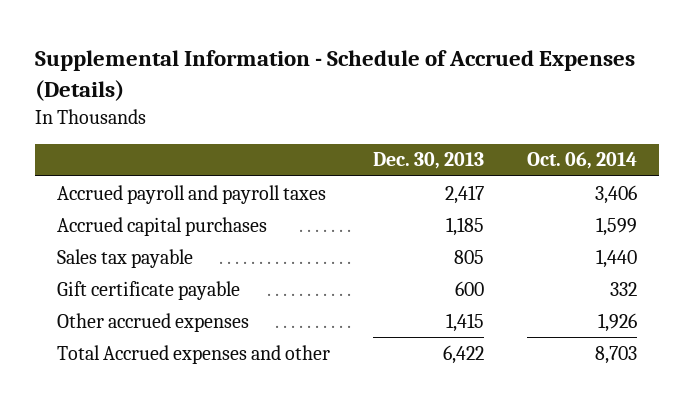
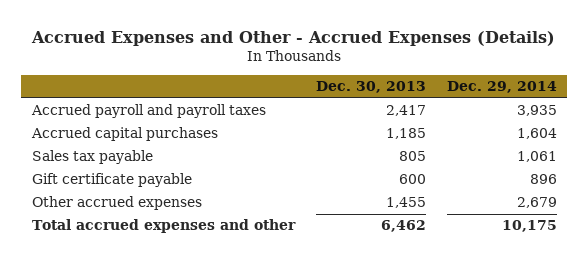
[34,49,635,101] Supplemental Information - Schedule of Accrued Expenses (Details) -> [31,30,556,46] Accrued Expenses and Other - Accrued Expenses (Details)
[527,152,638,170] Oct. 06, 2014 -> none
none -> [446,81,557,94] Dec. 29, 2014
[446,312,485,332] 1,415 -> [385,197,426,209] 1,455
[56,344,330,364] Total Accrued expenses and other -> [31,219,296,234] Total accrued expenses and other
[443,344,485,364] 6,422 -> [380,220,426,233] 6,462

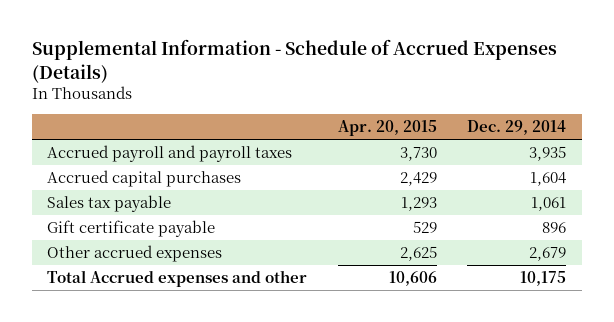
[31,30,556,46] Accrued Expenses and Other - Accrued Expenses (Details) -> [32,39,558,83] Supplemental Information - Schedule of Accrued Expenses (Details)
[315,81,426,94] Dec. 30, 2013 -> none
none -> [337,120,437,137] Apr. 20, 2015
[31,219,296,234] Total accrued expenses and other -> [47,270,308,288] Total Accrued expenses and other

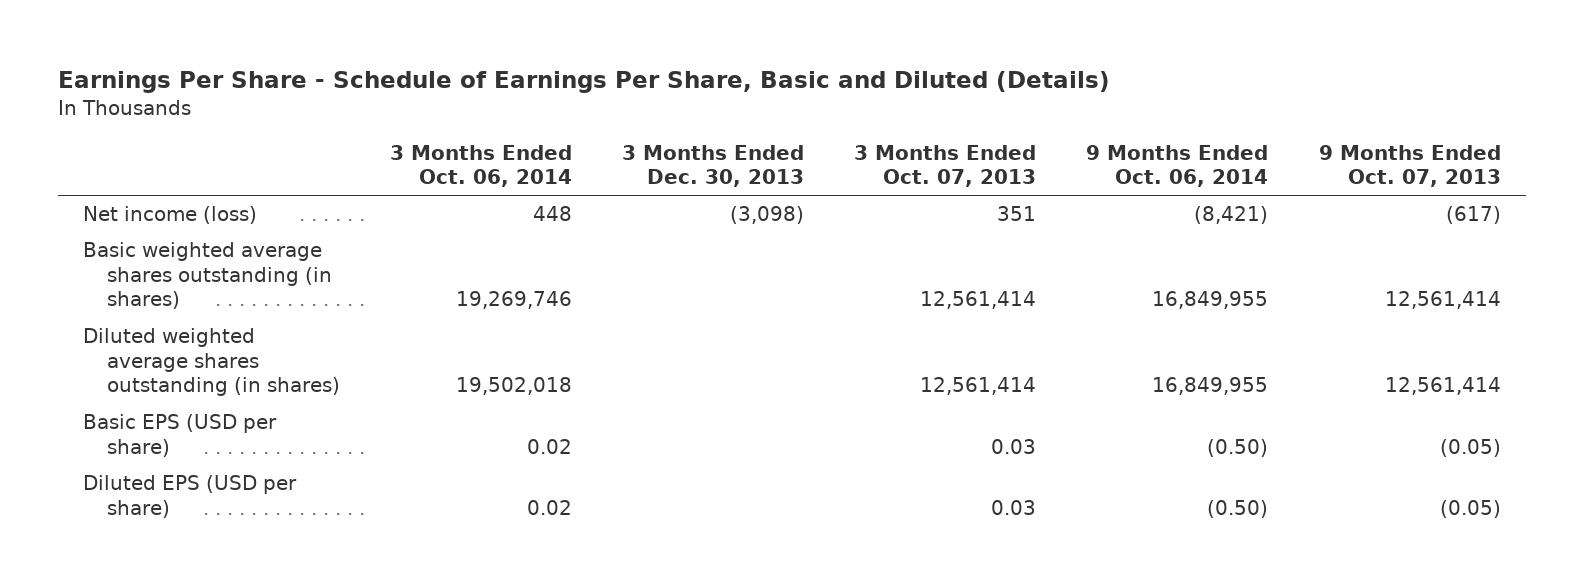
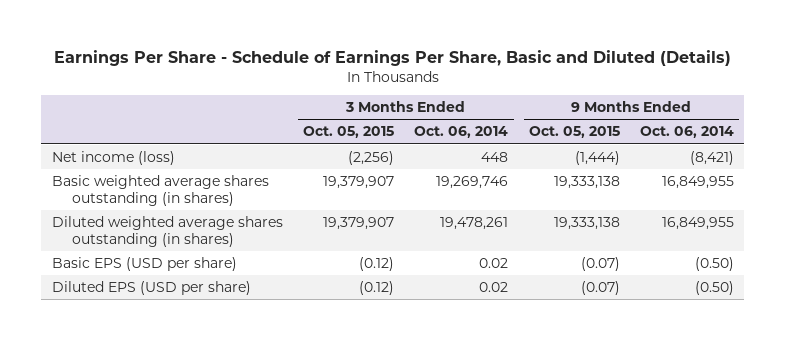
[622,144,805,188] 3 Months Ended Dec. 30, 2013 -> none
[854,144,1037,188] 3 Months Ended Oct. 07, 2013 -> none
[1318,144,1501,188] 9 Months Ended Oct. 07, 2013 -> none
none -> [303,126,395,139] Oct. 05, 2015
none -> [528,126,620,139] Oct. 05, 2015
[456,377,573,396] 19,502,018 -> [440,216,509,230] 19,478,261

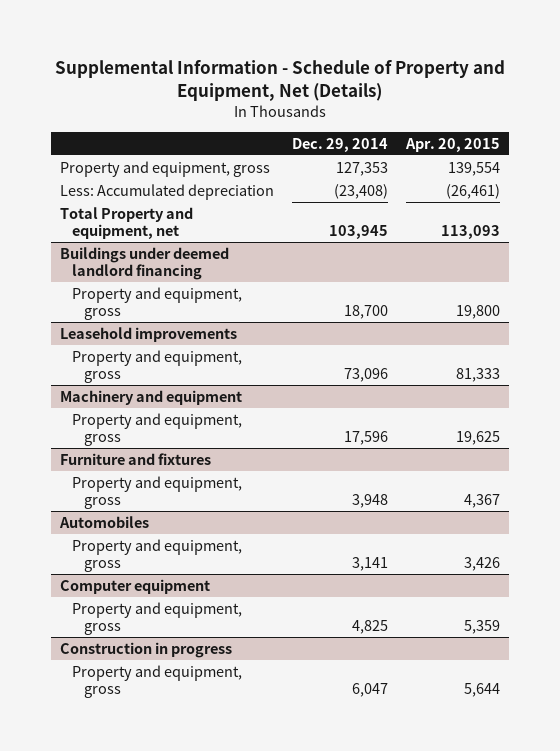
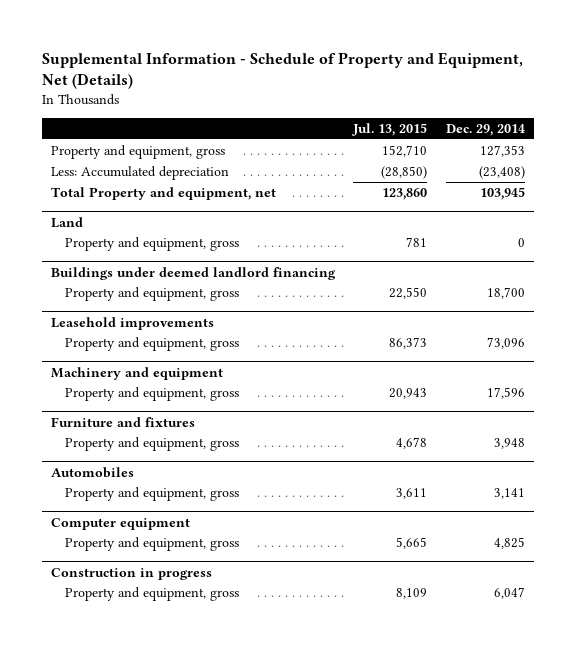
[404,137,500,152] Apr. 20, 2015 -> none
none -> [352,122,428,136] Jul. 13, 2015
none -> [51,216,84,228] Land
none -> [64,236,239,251] Property and equipment, gross

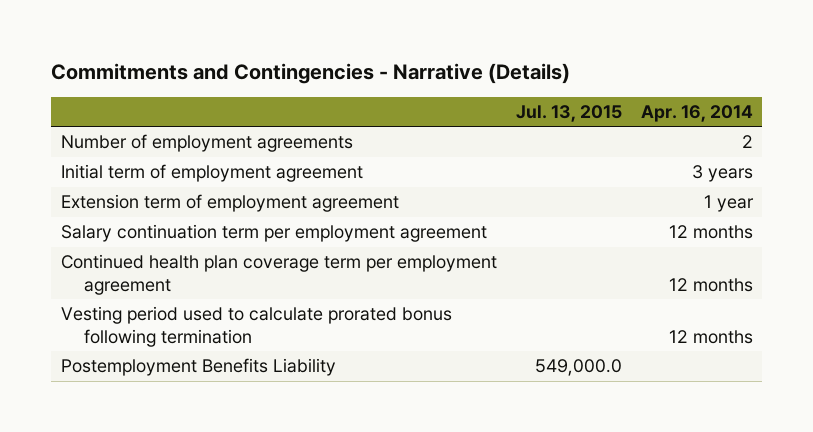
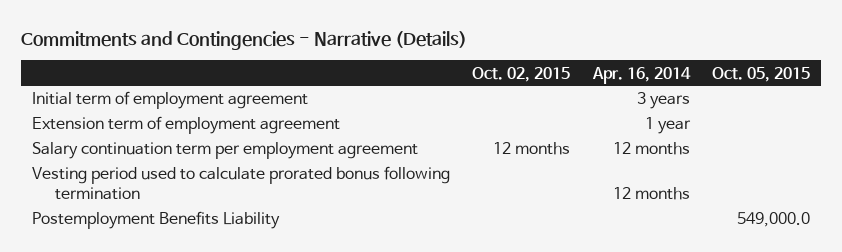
[515,104,622,122] Jul. 13, 2015 -> none
none -> [472,66,571,82] Oct. 02, 2015
none -> [712,66,811,82] Oct. 05, 2015
[60,134,353,153] Number of employment agreements -> none
[60,254,497,296] Continued health plan coverage term per employment agreement -> none

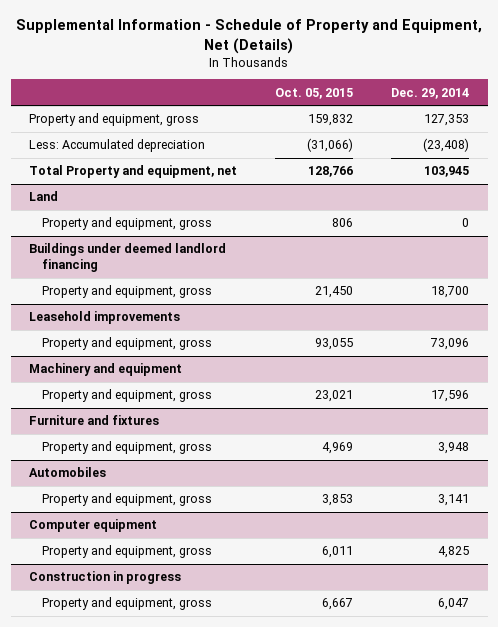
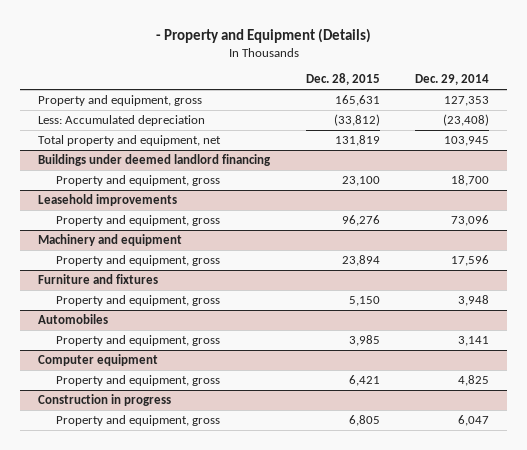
[16,19,483,54] Supplemental Information - Schedule of Property and Equipment, Net (Details) -> [155,27,371,43] - Property and Equipment (Details)
[275,87,354,99] Oct. 05, 2015 -> none
none -> [305,73,380,86] Dec. 28, 2015
[29,191,59,202] Land -> none
[41,217,212,231] Property and equipment, gross -> none
[29,165,238,179] Total Property and equipment, net -> [37,135,221,147] Total property and equipment, net

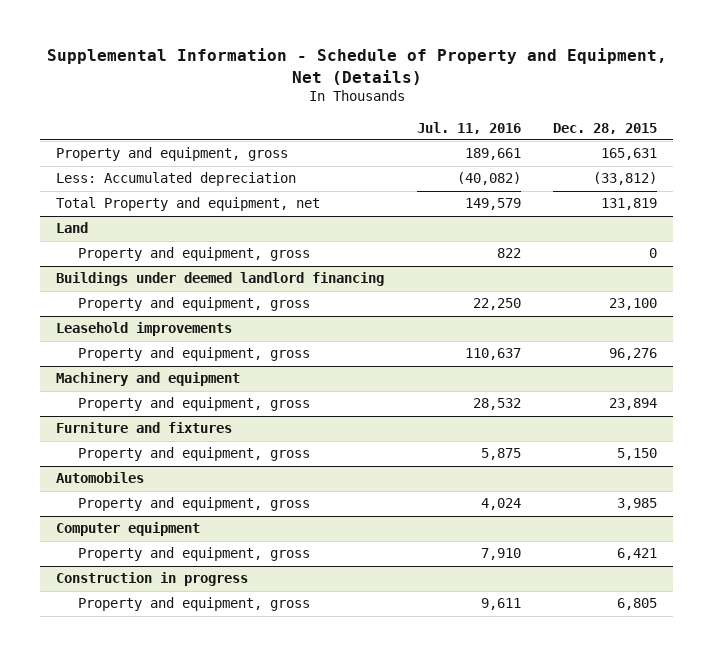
[155,27,371,43] - Property and Equipment (Details) -> [46,48,667,85] Supplemental Information - Schedule of Property and Equipment, Net (Details)
[415,74,490,86] Dec. 29, 2014 -> none
none -> [416,121,521,134] Jul. 11, 2016
[37,135,221,147] Total property and equipment, net -> [56,197,321,212] Total Property and equipment, net
none -> [56,222,89,234] Land
none -> [77,247,310,262] Property and equipment, gross

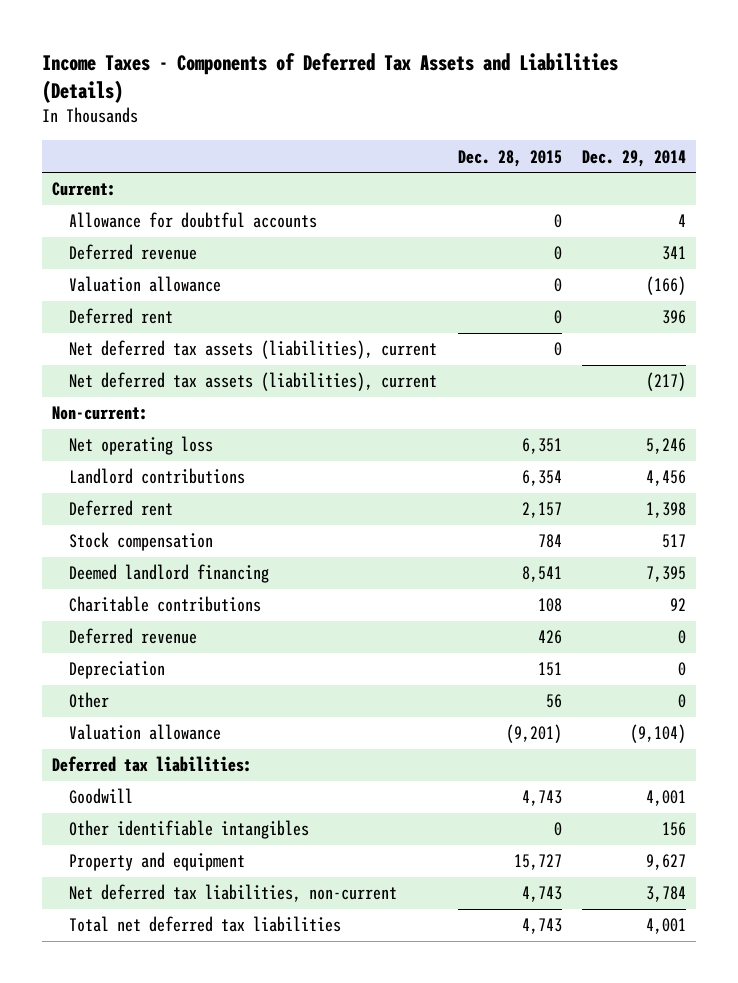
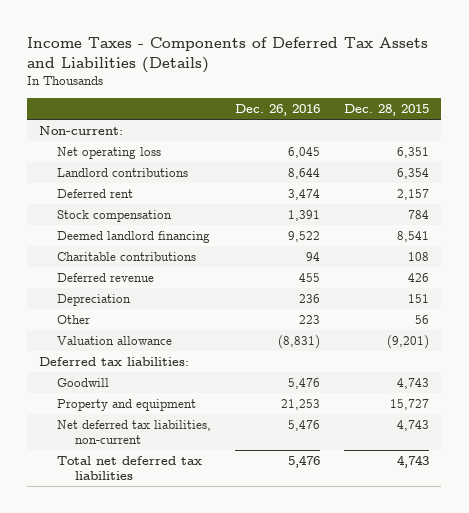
[582,149,687,167] Dec. 29, 2014 -> none
none -> [235,104,321,117] Dec. 26, 2016
[52,182,117,197] Current: -> none
[69,212,318,229] Allowance for doubtful accounts -> none
[69,244,198,261] Deferred revenue -> none
[69,276,222,293] Valuation allowance -> none
[69,308,174,325] Deferred rent -> none
[69,340,438,360] Net deferred tax assets (liabilities), current -> none
[69,372,438,392] Net deferred tax assets (liabilities), current -> none
[69,820,310,840] Other identifiable intangibles -> none

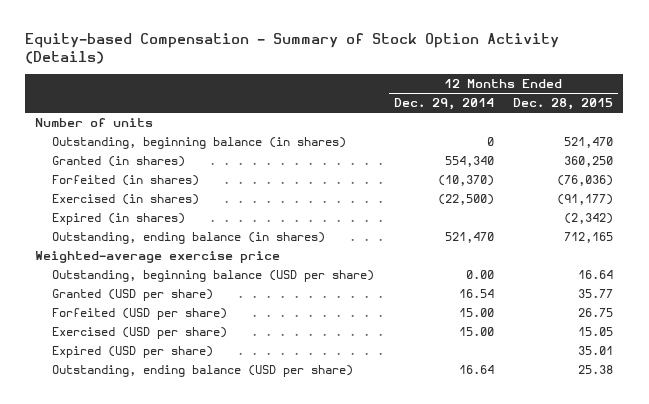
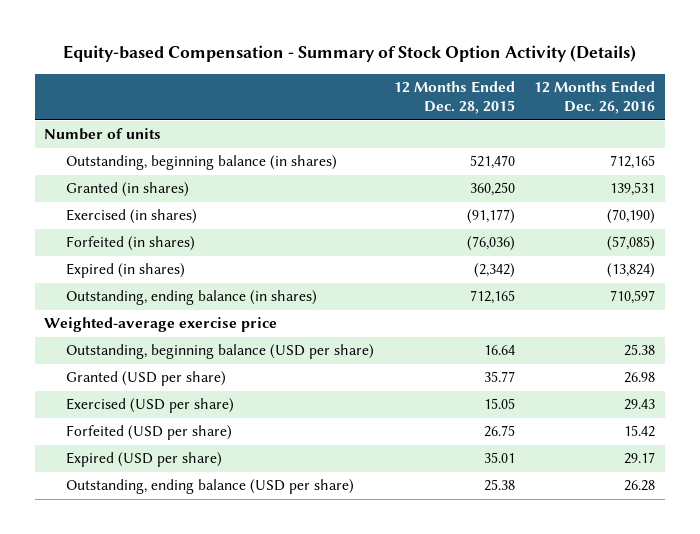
[393,98,494,111] Dec. 29, 2014 -> none
none -> [534,81,656,115] 12 Months Ended Dec. 26, 2016
[51,175,199,187] Forfeited (in shares) -> [66,236,196,252] Forfeited (in shares)
[51,308,227,321] Forfeited (USD per share) -> [66,425,233,441] Forfeited (USD per share)

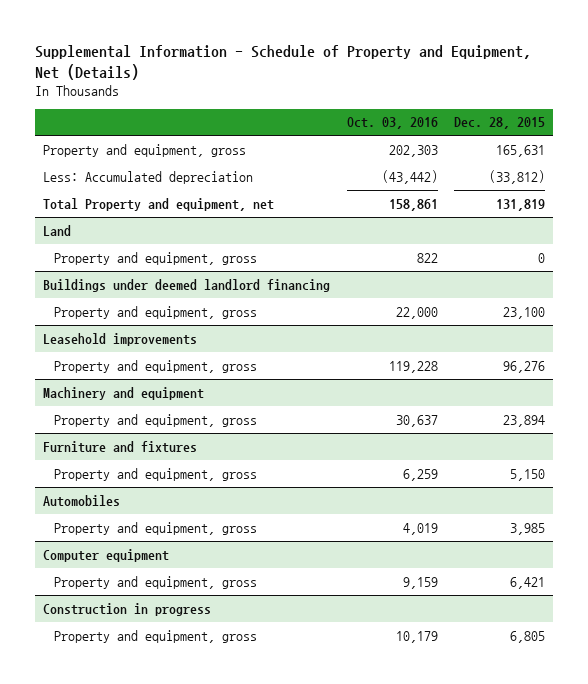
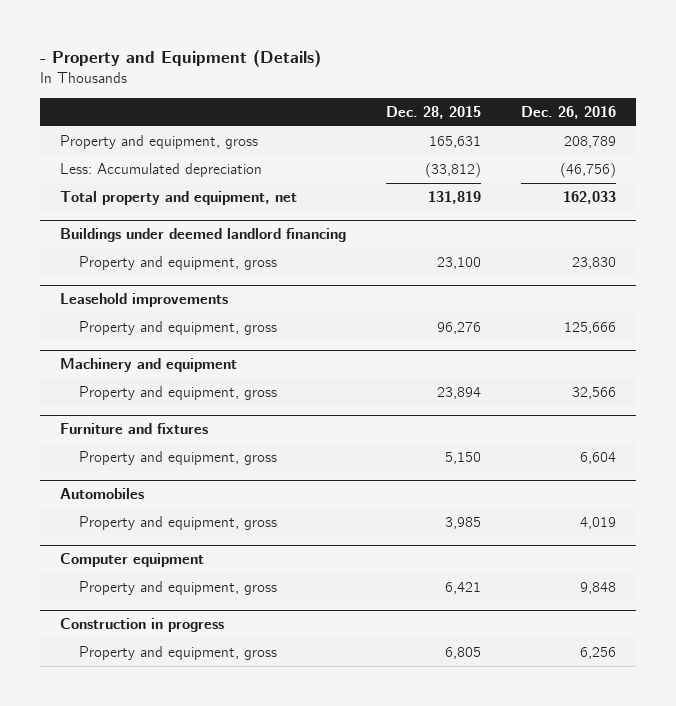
[35,45,532,81] Supplemental Information - Schedule of Property and Equipment, Net (Details) -> [40,50,322,68] - Property and Equipment (Details)
[346,117,438,130] Oct. 03, 2016 -> none
none -> [520,105,616,119] Dec. 26, 2016
[43,224,72,236] Land -> none
[54,251,258,265] Property and equipment, gross -> none
[43,197,275,211] Total Property and equipment, net -> [60,191,298,206] Total property and equipment, net

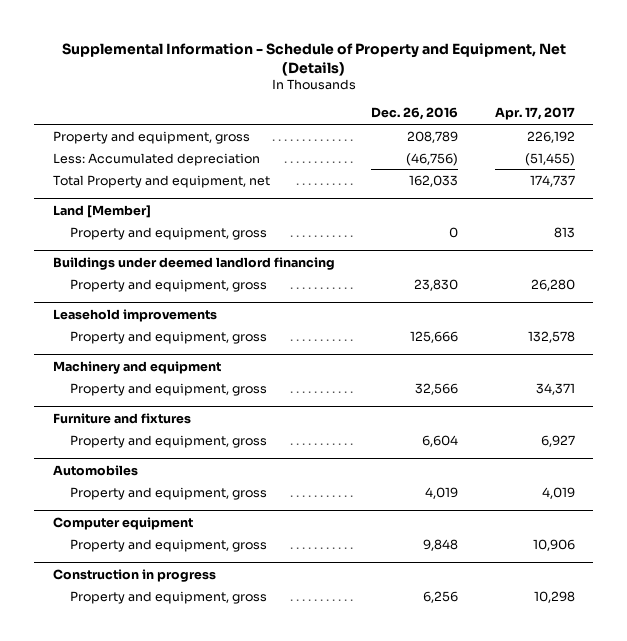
[40,50,322,68] - Property and Equipment (Details) -> [61,42,566,76] Supplemental Information - Schedule of Property and Equipment, Net (Details)
[386,105,482,119] Dec. 28, 2015 -> none
none -> [494,107,575,121] Apr. 17, 2017
[60,191,298,206] Total property and equipment, net -> [52,174,270,188] Total Property and equipment, net
none -> [52,204,151,218] Land [Member]
none -> [70,226,268,240] Property and equipment, gross

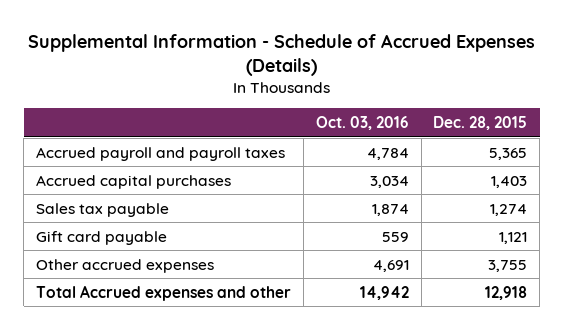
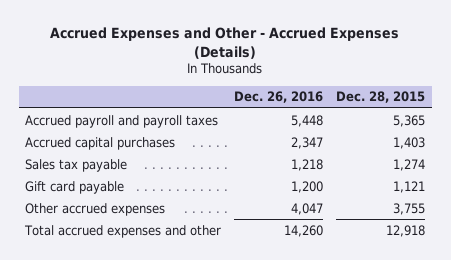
[27,33,535,77] Supplemental Information - Schedule of Accrued Expenses (Details) -> [50,26,400,59] Accrued Expenses and Other - Accrued Expenses (Details)
[315,116,409,131] Oct. 03, 2016 -> none
none -> [234,91,324,104] Dec. 26, 2016
[36,284,292,301] Total Accrued expenses and other -> [24,224,222,238] Total accrued expenses and other

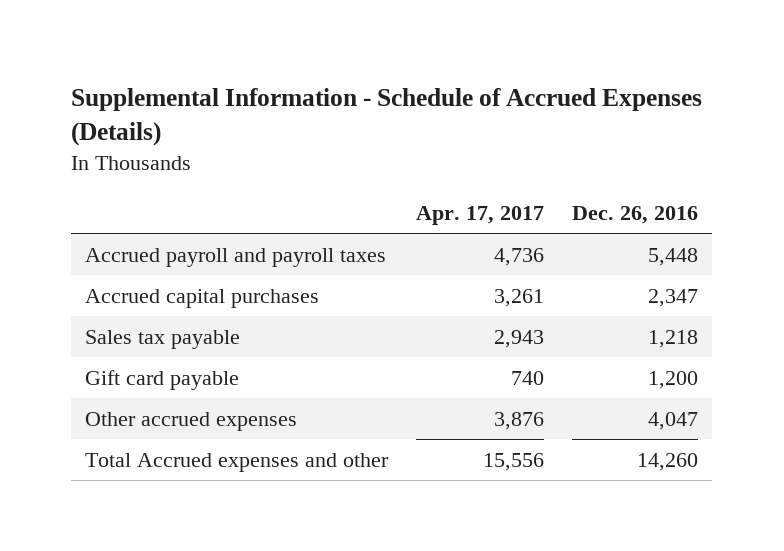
[50,26,400,59] Accrued Expenses and Other - Accrued Expenses (Details) -> [71,87,703,147] Supplemental Information - Schedule of Accrued Expenses (Details)
[336,91,426,104] Dec. 28, 2015 -> none
none -> [416,206,545,226] Apr. 17, 2017
[24,224,222,238] Total accrued expenses and other -> [85,452,390,472] Total Accrued expenses and other

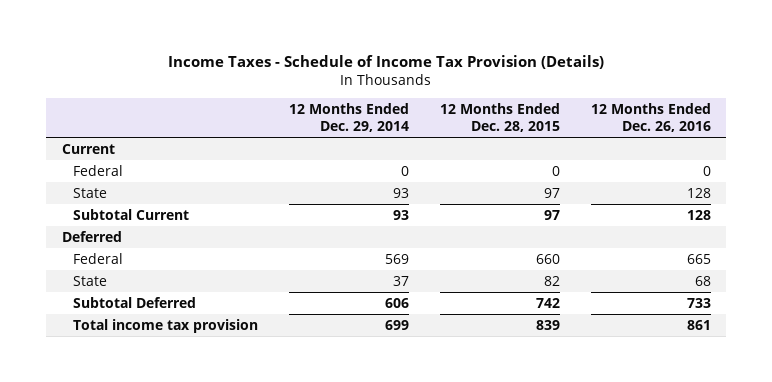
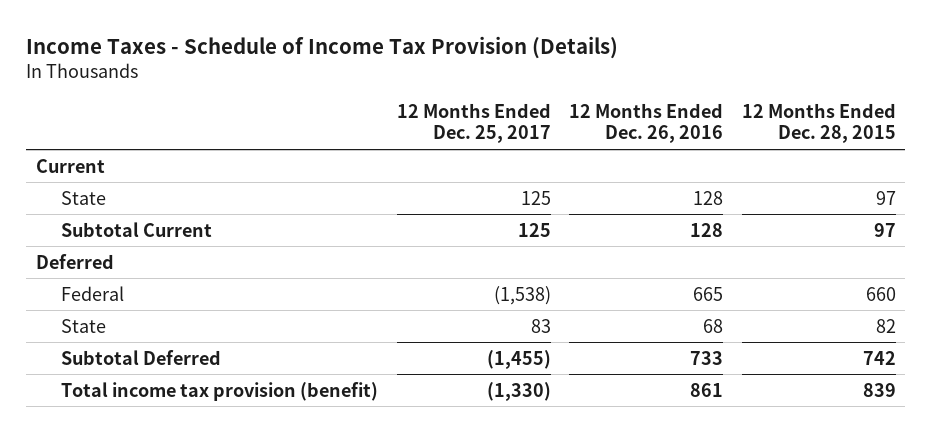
[288,102,409,132] 12 Months Ended Dec. 29, 2014 -> none
none -> [396,103,551,144] 12 Months Ended Dec. 25, 2017
[72,164,123,176] Federal -> none
[72,318,258,333] Total income tax provision -> [61,381,379,401] Total income tax provision (benefit)

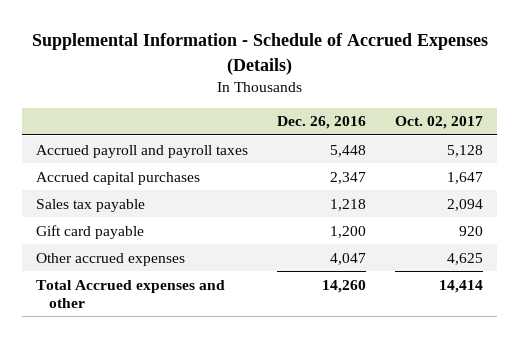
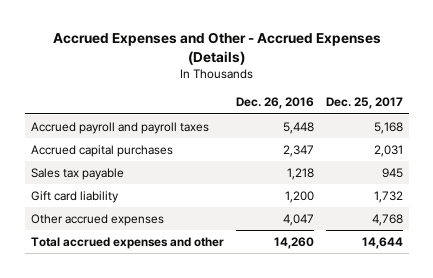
[31,33,488,75] Supplemental Information - Schedule of Accrued Expenses (Details) -> [52,32,381,65] Accrued Expenses and Other - Accrued Expenses (Details)
[394,116,483,130] Oct. 02, 2017 -> none
none -> [325,97,403,110] Dec. 25, 2017
[36,224,145,239] Gift card payable -> [30,190,119,203] Gift card liability
[36,279,226,308] Total Accrued expenses and other -> [30,236,224,249] Total accrued expenses and other

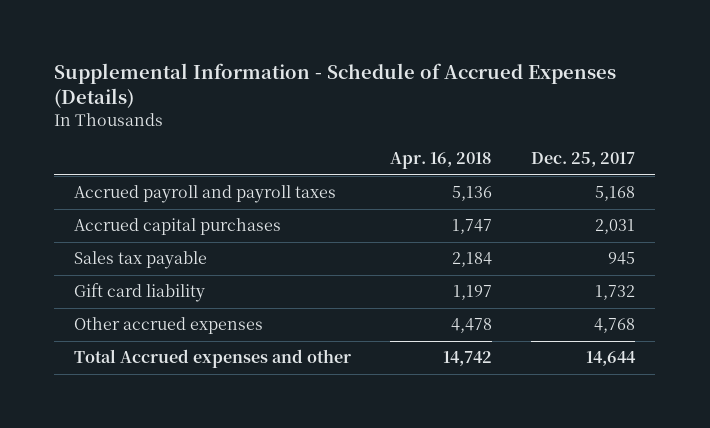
[52,32,381,65] Accrued Expenses and Other - Accrued Expenses (Details) -> [54,63,617,109] Supplemental Information - Schedule of Accrued Expenses (Details)
[235,97,314,110] Dec. 26, 2016 -> none
none -> [390,152,493,170] Apr. 16, 2018
[30,236,224,249] Total accrued expenses and other -> [74,349,352,369] Total Accrued expenses and other

